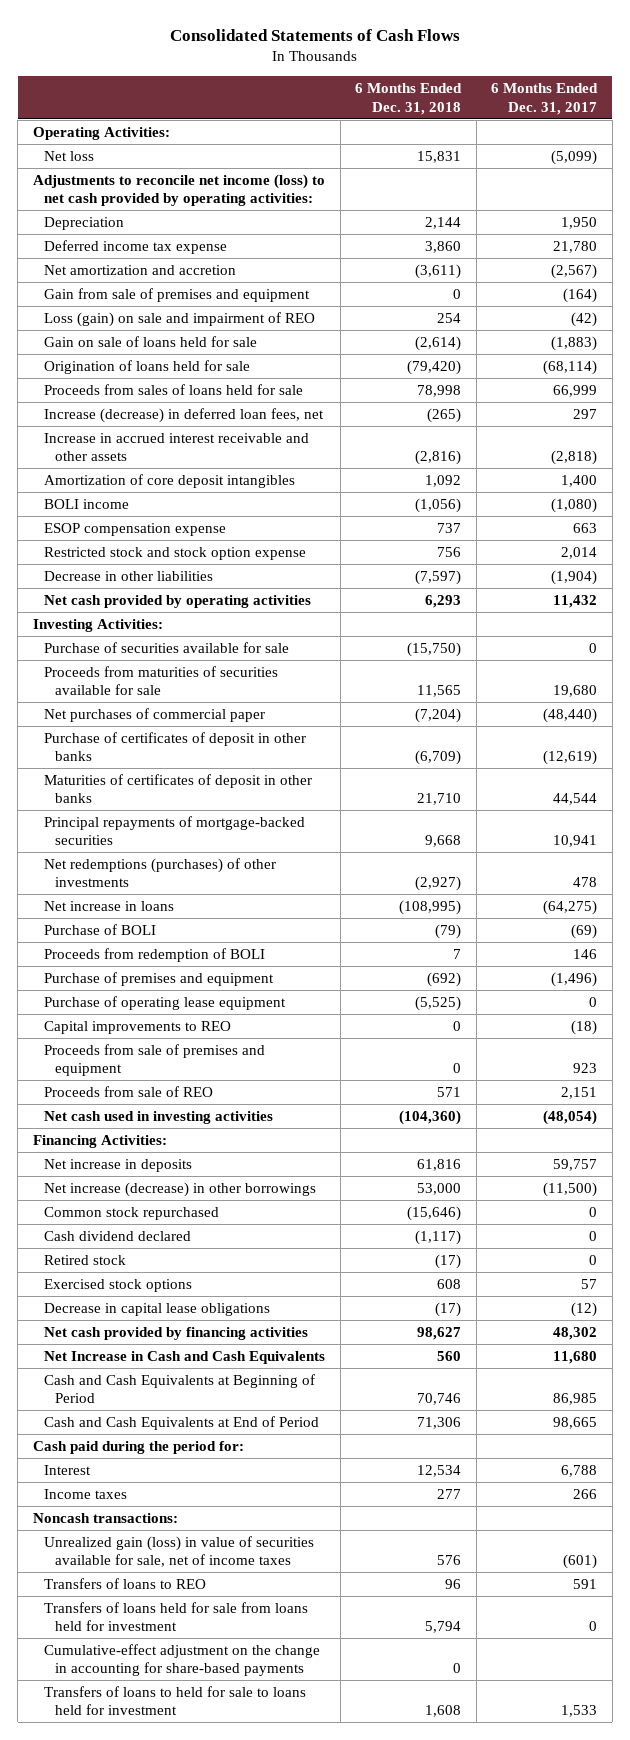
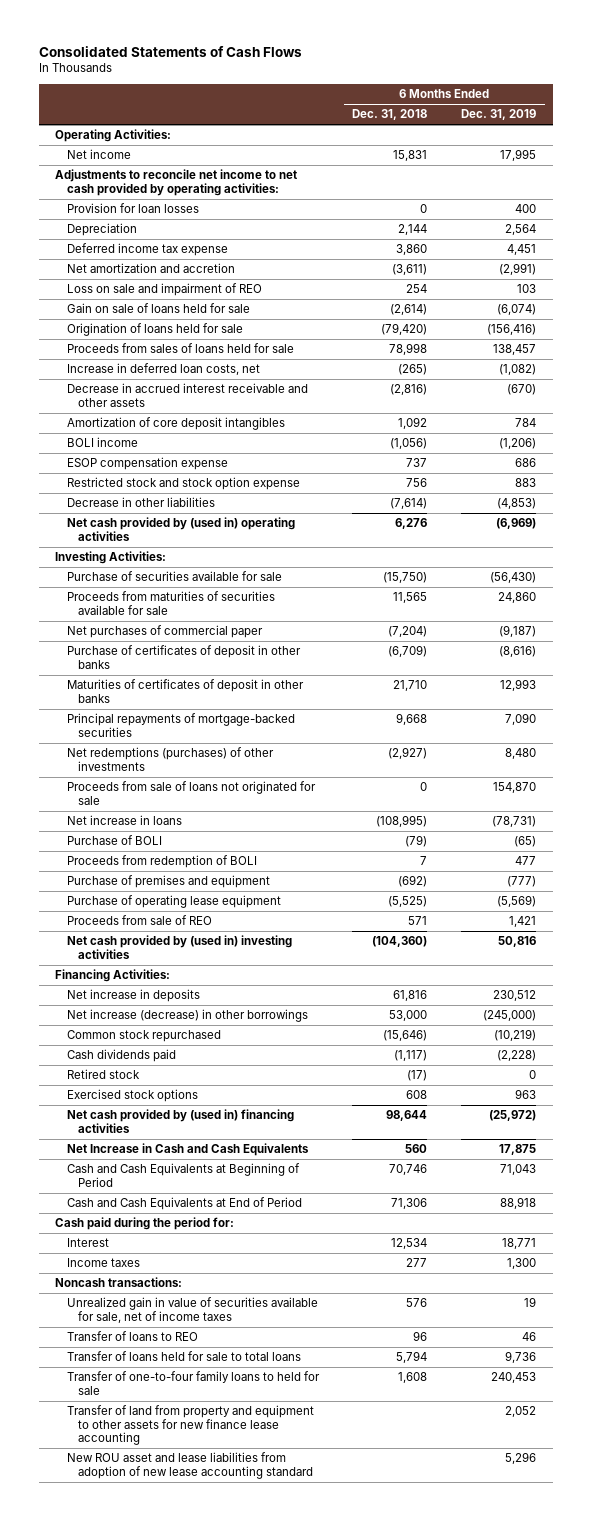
[491,83,599,115] 6 Months Ended Dec. 31, 2017 -> none
none -> [461,109,537,121] Dec. 31, 2019
[43,150,94,161] Net loss -> [66,149,131,160] Net income
[33,173,326,207] Adjustments to reconcile net income (loss) to net cash provided by operating activities: -> [55,169,298,196] Adjustments to reconcile net income to net cash provided by operating activities:
none -> [66,203,199,214] Provision for loan losses
[43,287,310,302] Gain from sale of premises and equipment -> none
[43,311,315,327] Loss (gain) on sale and impairment of REO -> [66,283,262,297] Loss on sale and impairment of REO
[43,407,324,423] Increase (decrease) in deferred loan fees, net -> [66,363,260,376] Increase in deferred loan costs, net
[43,432,309,462] Increase in accrued interest receivable and other assets -> [66,383,308,407] Decrease in accrued interest receivable and other assets
[415,569,462,585] (7,597) -> [390,498,428,510] (7,614)
[43,594,311,608] Net cash provided by operating activities -> [66,517,295,541] Net cash provided by (used in) operating activities
[425,594,462,608] 6,293 -> [395,518,428,530] 6,276
none -> [66,781,316,805] Proceeds from sale of loans not originated for sale
[43,1020,231,1034] Capital improvements to REO -> none
[43,1043,265,1077] Proceeds from sale of premises and equipment -> none
[43,1110,273,1124] Net cash used in investing activities -> [66,935,292,959] Net cash provided by (used in) investing activities
[43,1230,191,1241] Cash dividend declared -> [66,1049,176,1063] Cash dividends paid
[43,1302,270,1316] Decrease in capital lease obligations -> none
[43,1326,308,1340] Net cash provided by financing activities -> [66,1109,294,1133] Net cash provided by (used in) financing activities
[417,1326,462,1340] 98,627 -> [386,1110,428,1122] 98,644
[43,1601,308,1632] Transfers of loans held for sale from loans held for investment -> none
[43,1643,320,1677] Cumulative-effect adjustment on the change in accounting for share-based payments -> none
[43,1535,314,1568] Unrealized gain (loss) in value of securities available for sale, net of income taxes -> [66,1297,318,1323] Unrealized gain in value of securities available for sale, net of income taxes
none -> [66,1331,198,1342] Transfer of loans to REO
[43,1577,206,1589] Transfers of loans to REO -> [66,1351,301,1362] Transfer of loans held for sale to total loans
[445,1578,462,1589] 96 -> [396,1351,428,1364] 5,794
[43,1685,306,1716] Transfers of loans to held for sale to loans held for investment -> [66,1371,320,1395] Transfer of one-to-four family loans to held for sale
none -> [66,1405,314,1446] Transfer of land from property and equipment to other assets for new finance lease accounting
none -> [66,1452,313,1479] New ROU asset and lease liabilities from adoption of new lease accounting standard

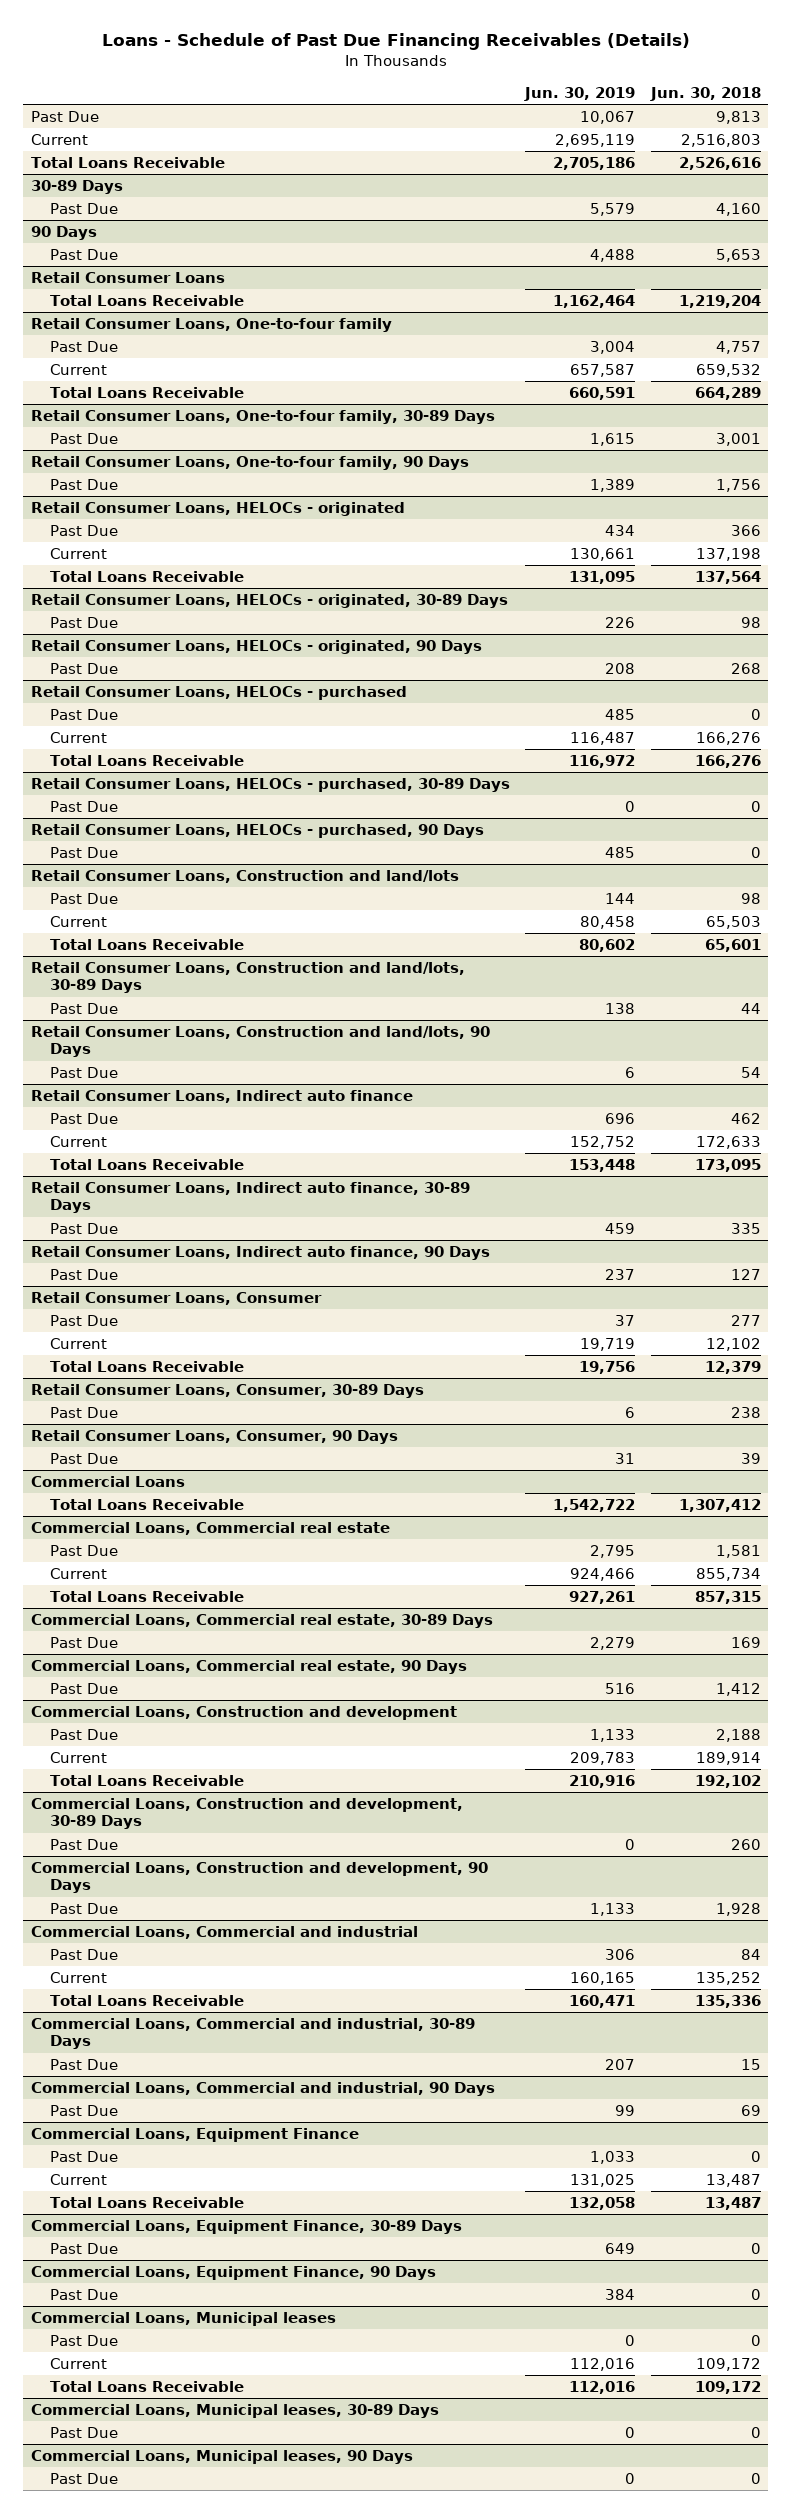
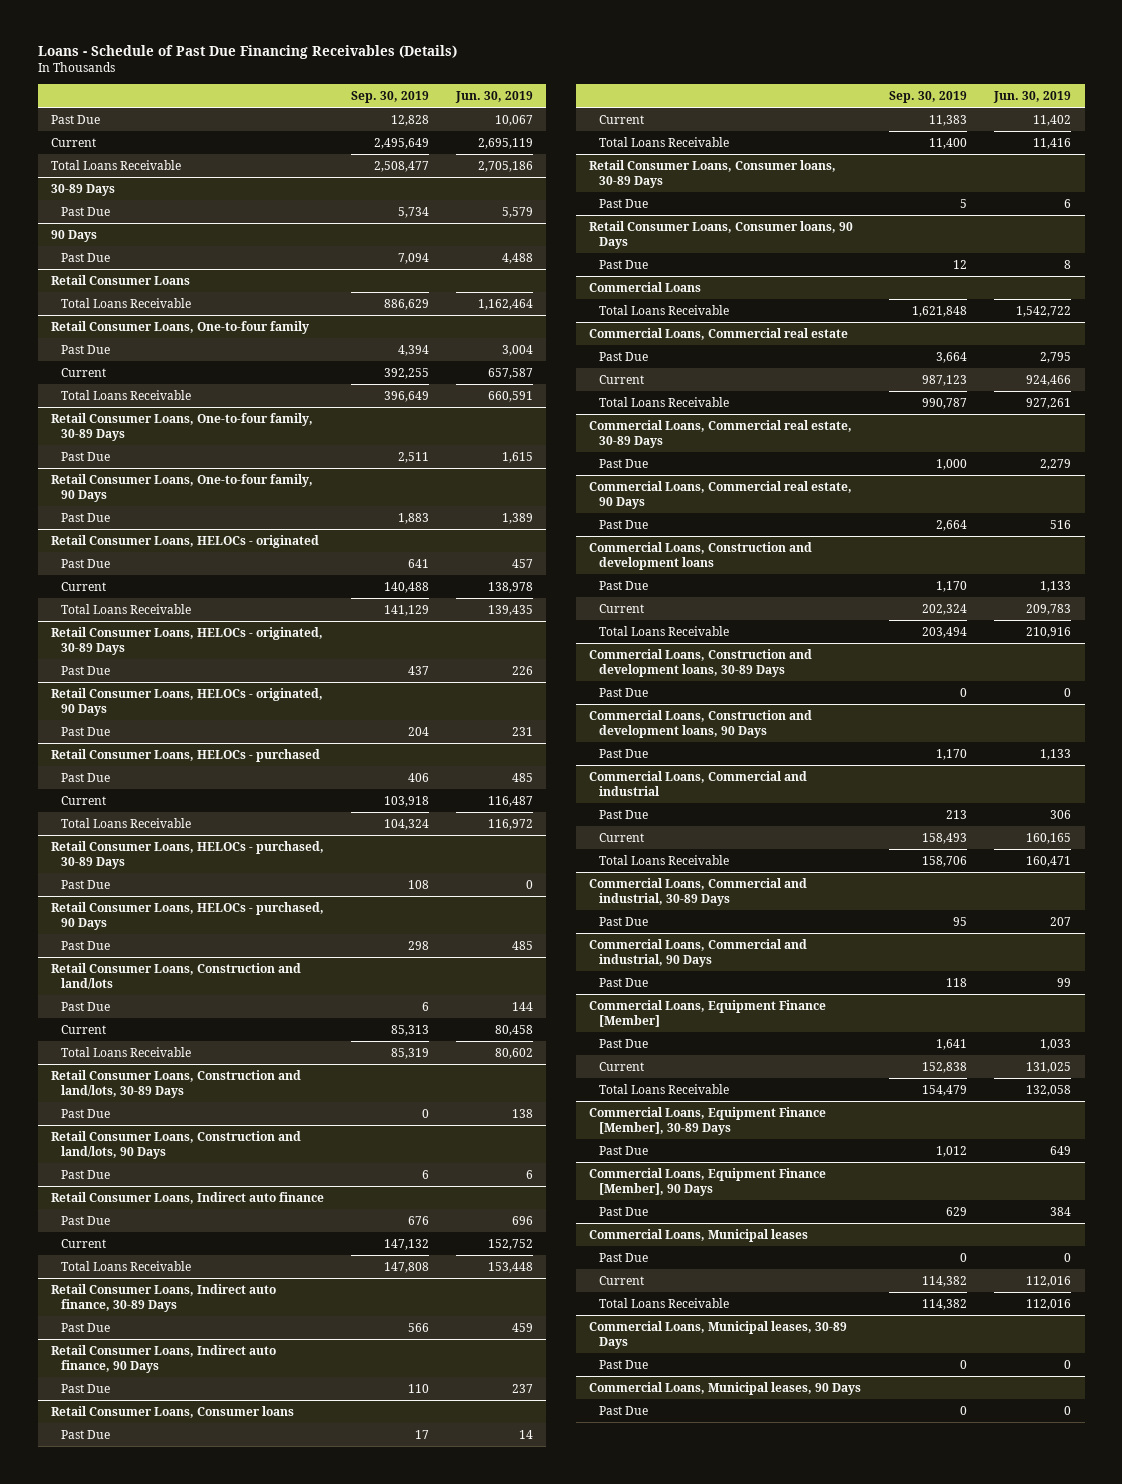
[649,86,761,101] Jun. 30, 2018 -> none
none -> [351,90,430,103] Sep. 30, 2019
[605,525,636,537] 434 -> [511,558,533,568] 457
[570,548,636,562] 130,661 -> [487,581,533,593] 138,978
[569,571,636,585] 131,095 -> [487,604,533,616] 139,435
[605,663,636,675] 208 -> [511,726,533,736] 231
[30,1292,322,1306] Retail Consumer Loans, Consumer -> [51,1405,295,1418] Retail Consumer Loans, Consumer loans
[615,1315,636,1327] 37 -> [518,1429,533,1439] 14
[580,1338,636,1352] 19,719 -> [1033,114,1072,126] 11,402
[579,1361,636,1375] 19,756 -> [1033,137,1072,149] 11,416
[30,1384,424,1399] Retail Consumer Loans, Consumer, 30-89 Days -> [589,159,837,188] Retail Consumer Loans, Consumer loans, 30-89 Days
[30,1430,398,1445] Retail Consumer Loans, Consumer, 90 Days -> [589,220,854,249] Retail Consumer Loans, Consumer loans, 90 Days
[615,1453,636,1465] 31 -> [1064,259,1072,269] 8
[30,1706,457,1721] Commercial Loans, Construction and development -> [589,541,813,570] Commercial Loans, Construction and development loans
[30,1798,463,1830] Commercial Loans, Construction and development, 30-89 Days -> [589,648,813,677] Commercial Loans, Construction and development loans, 30-89 Days
[30,1862,488,1894] Commercial Loans, Construction and development, 90 Days -> [589,709,813,738] Commercial Loans, Construction and development loans, 90 Days
[30,2128,359,2143] Commercial Loans, Equipment Finance -> [589,999,827,1027] Commercial Loans, Equipment Finance [Member]
[30,2220,462,2235] Commercial Loans, Equipment Finance, 30-89 Days -> [589,1106,827,1135] Commercial Loans, Equipment Finance [Member], 30-89 Days
[30,2266,436,2281] Commercial Loans, Equipment Finance, 90 Days -> [589,1167,827,1196] Commercial Loans, Equipment Finance [Member], 90 Days

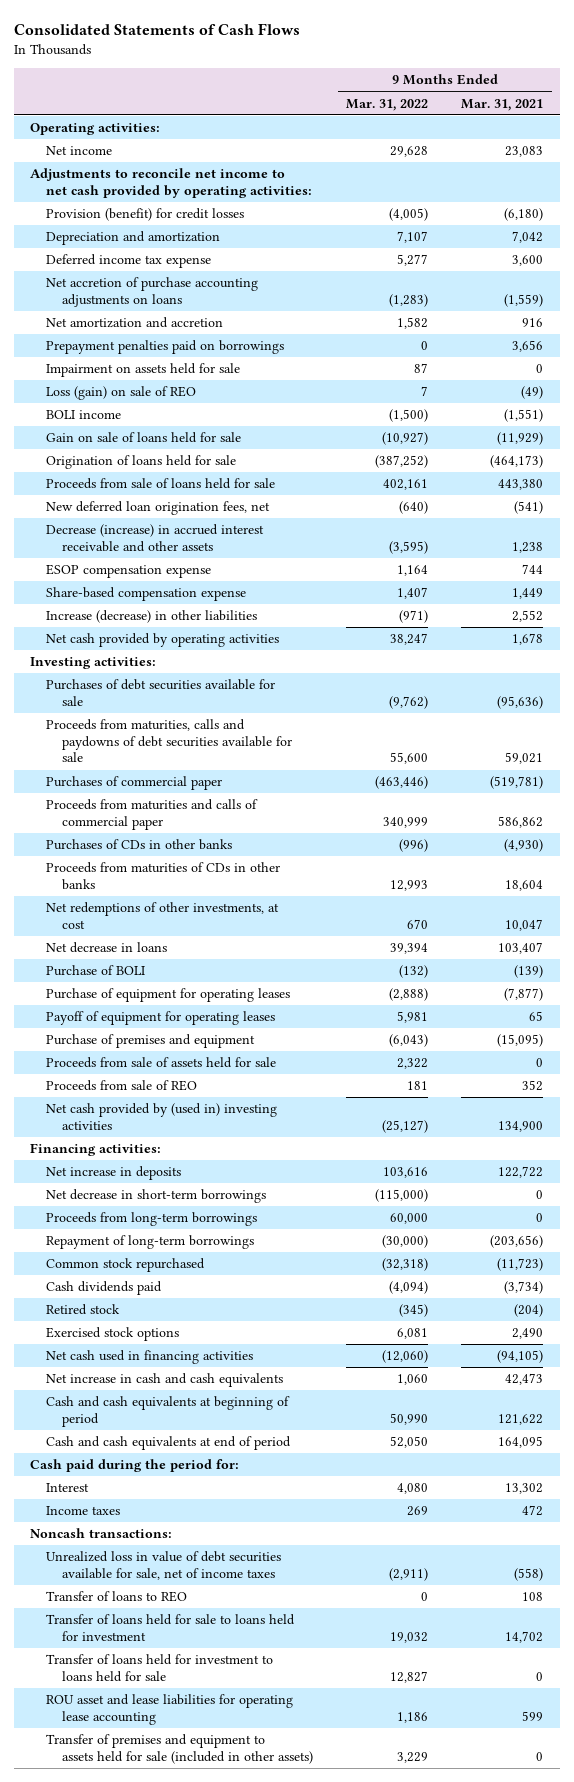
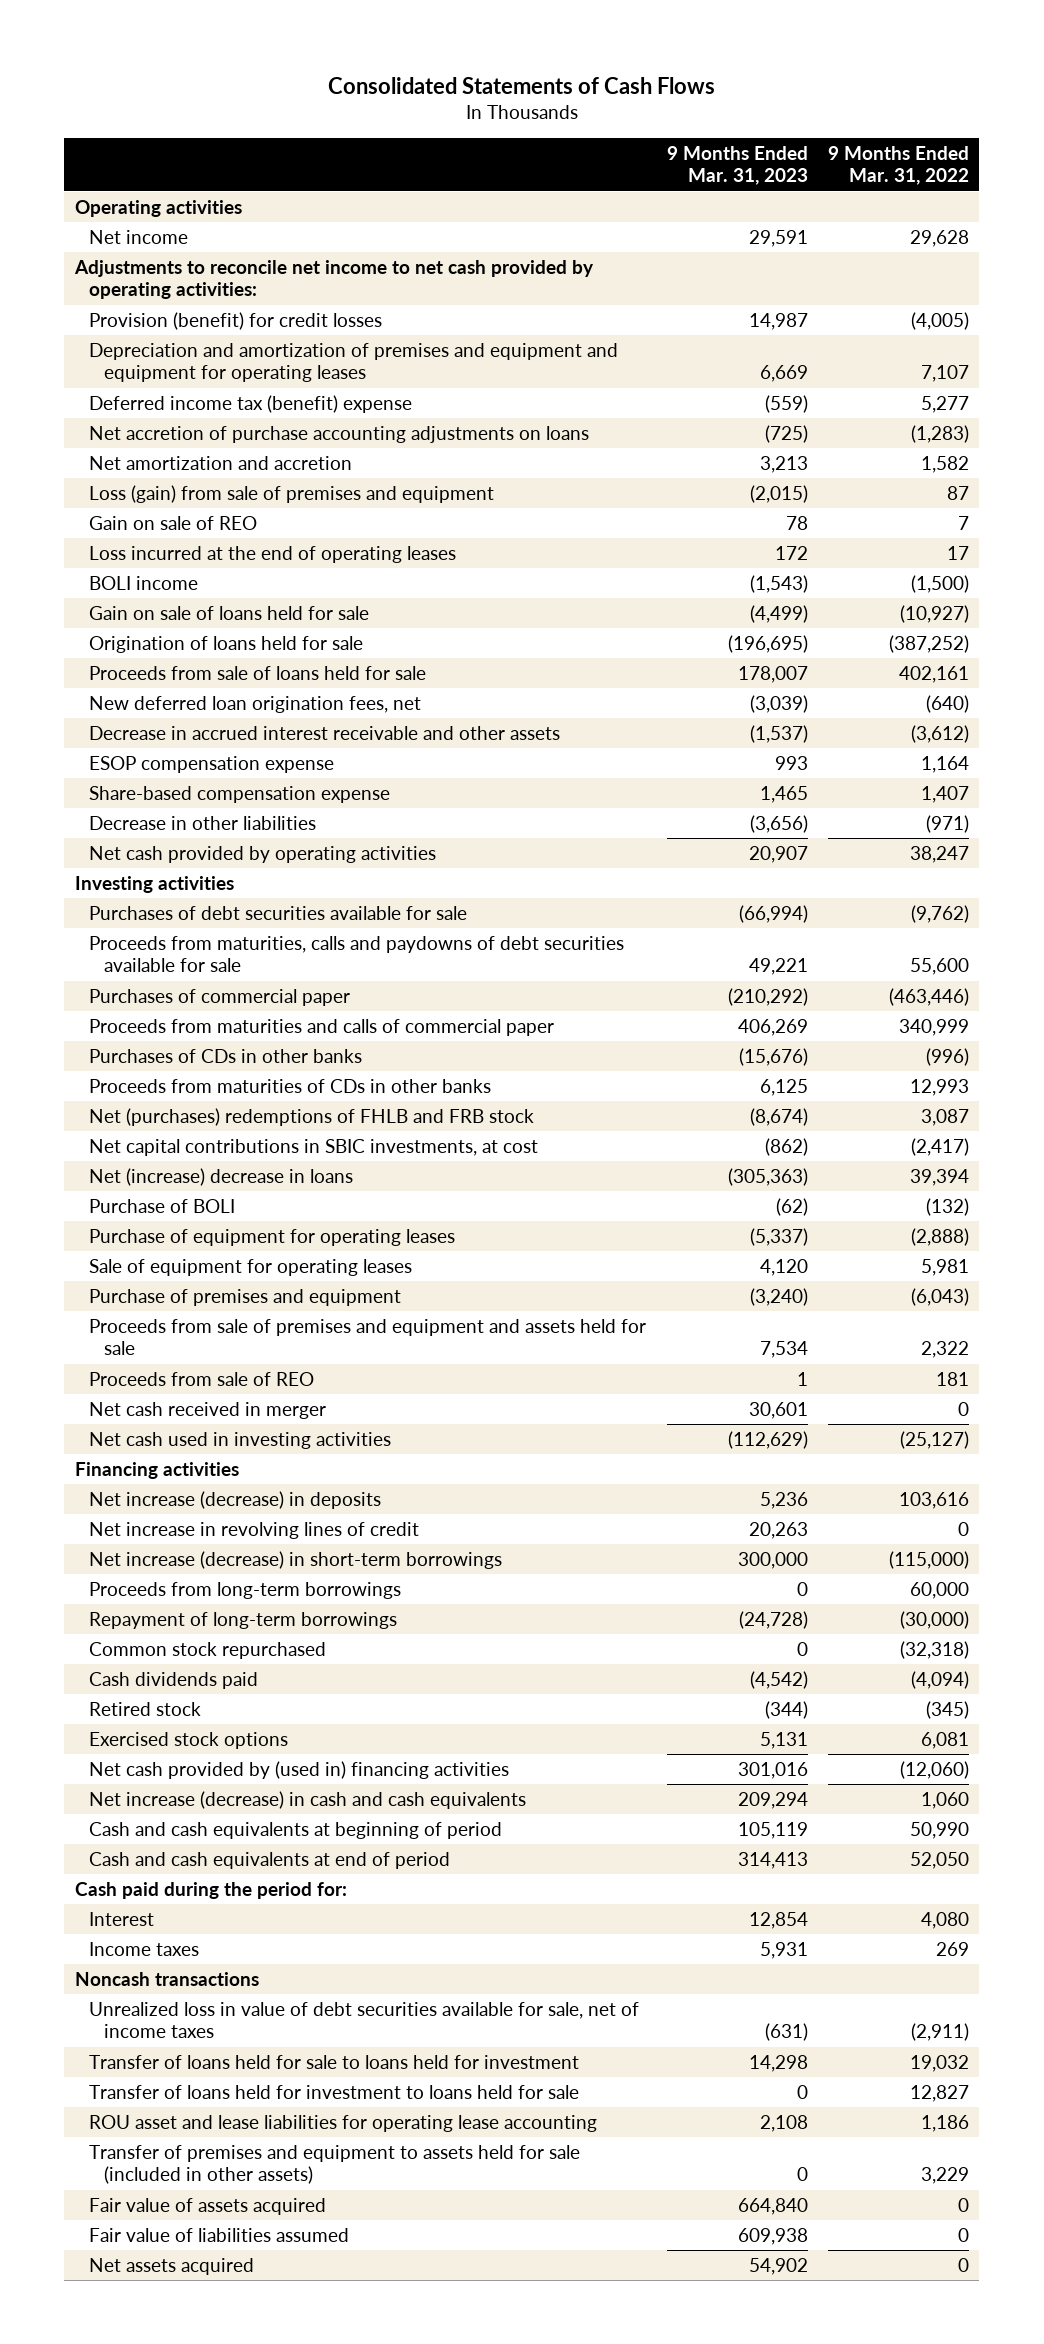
[461,98,544,111] Mar. 31, 2021 -> none
none -> [666,145,808,186] 9 Months Ended Mar. 31, 2023
[30,123,161,136] Operating activities: -> [74,199,242,217] Operating activities
[46,231,221,246] Depreciation and amortization -> [89,342,619,383] Depreciation and amortization of premises and equipment and equipment for operating leases
[46,254,212,269] Deferred income tax expense -> [89,394,413,413] Deferred income tax (benefit) expense
[46,340,285,355] Prepayment penalties paid on borrowings -> none
[46,363,241,378] Impairment on assets held for sale -> none
none -> [89,484,495,503] Loss (gain) from sale of premises and equipment
[46,386,197,401] Loss (gain) on sale of REO -> [89,515,258,530] Gain on sale of REO
none -> [89,545,457,563] Loss incurred at the end of operating leases
[46,524,265,552] Decrease (increase) in accrued interest receivable and other assets -> [89,725,561,740] Decrease in accrued interest receivable and other assets
[389,540,429,554] (3,595) -> [910,724,969,743] (3,612)
[46,610,258,624] Increase (decrease) in other liabilities -> [89,815,317,830] Decrease in other liabilities
[30,657,157,670] Investing activities: -> [74,875,234,893] Investing activities
[46,902,280,929] Net redemptions of other investments, at cost -> [89,1107,535,1126] Net (purchases) redemptions of FHLB and FRB stock
[407,918,429,929] 670 -> [920,1108,969,1126] 3,087
none -> [89,1138,539,1156] Net capital contributions in SBIC investments, at cost
[46,942,168,954] Net decrease in loans -> [89,1167,354,1186] Net (increase) decrease in loans
[46,1011,276,1026] Payoff of equipment for operating leases -> [89,1258,413,1276] Sale of equipment for operating leases
[46,1057,277,1069] Proceeds from sale of assets held for sale -> [89,1318,647,1356] Proceeds from sale of premises and equipment and assets held for sale
none -> [89,1401,327,1419] Net cash received in merger
[46,1103,278,1130] Net cash provided by (used in) investing activities -> [89,1431,392,1449] Net cash used in investing activities
[30,1143,162,1157] Financing activities: -> [74,1461,239,1479] Financing activities
[46,1166,182,1181] Net increase in deposits -> [89,1490,382,1509] Net increase (decrease) in deposits
none -> [89,1521,420,1539] Net increase in revolving lines of credit
[46,1189,267,1204] Net decrease in short-term borrowings -> [89,1550,503,1569] Net increase (decrease) in short-term borrowings
[46,1350,254,1365] Net cash used in financing activities -> [89,1760,510,1779] Net cash provided by (used in) financing activities
[46,1373,284,1388] Net increase in cash and cash equivalents -> [89,1790,527,1809] Net increase (decrease) in cash and cash equivalents
[30,1528,173,1539] Noncash transactions: -> [74,1971,259,1986] Noncash transactions
[46,1591,188,1603] Transfer of loans to REO -> none
none -> [89,2197,327,2215] Fair value of assets acquired
none -> [89,2227,350,2242] Fair value of liabilities assumed
none -> [89,2257,255,2275] Net assets acquired

